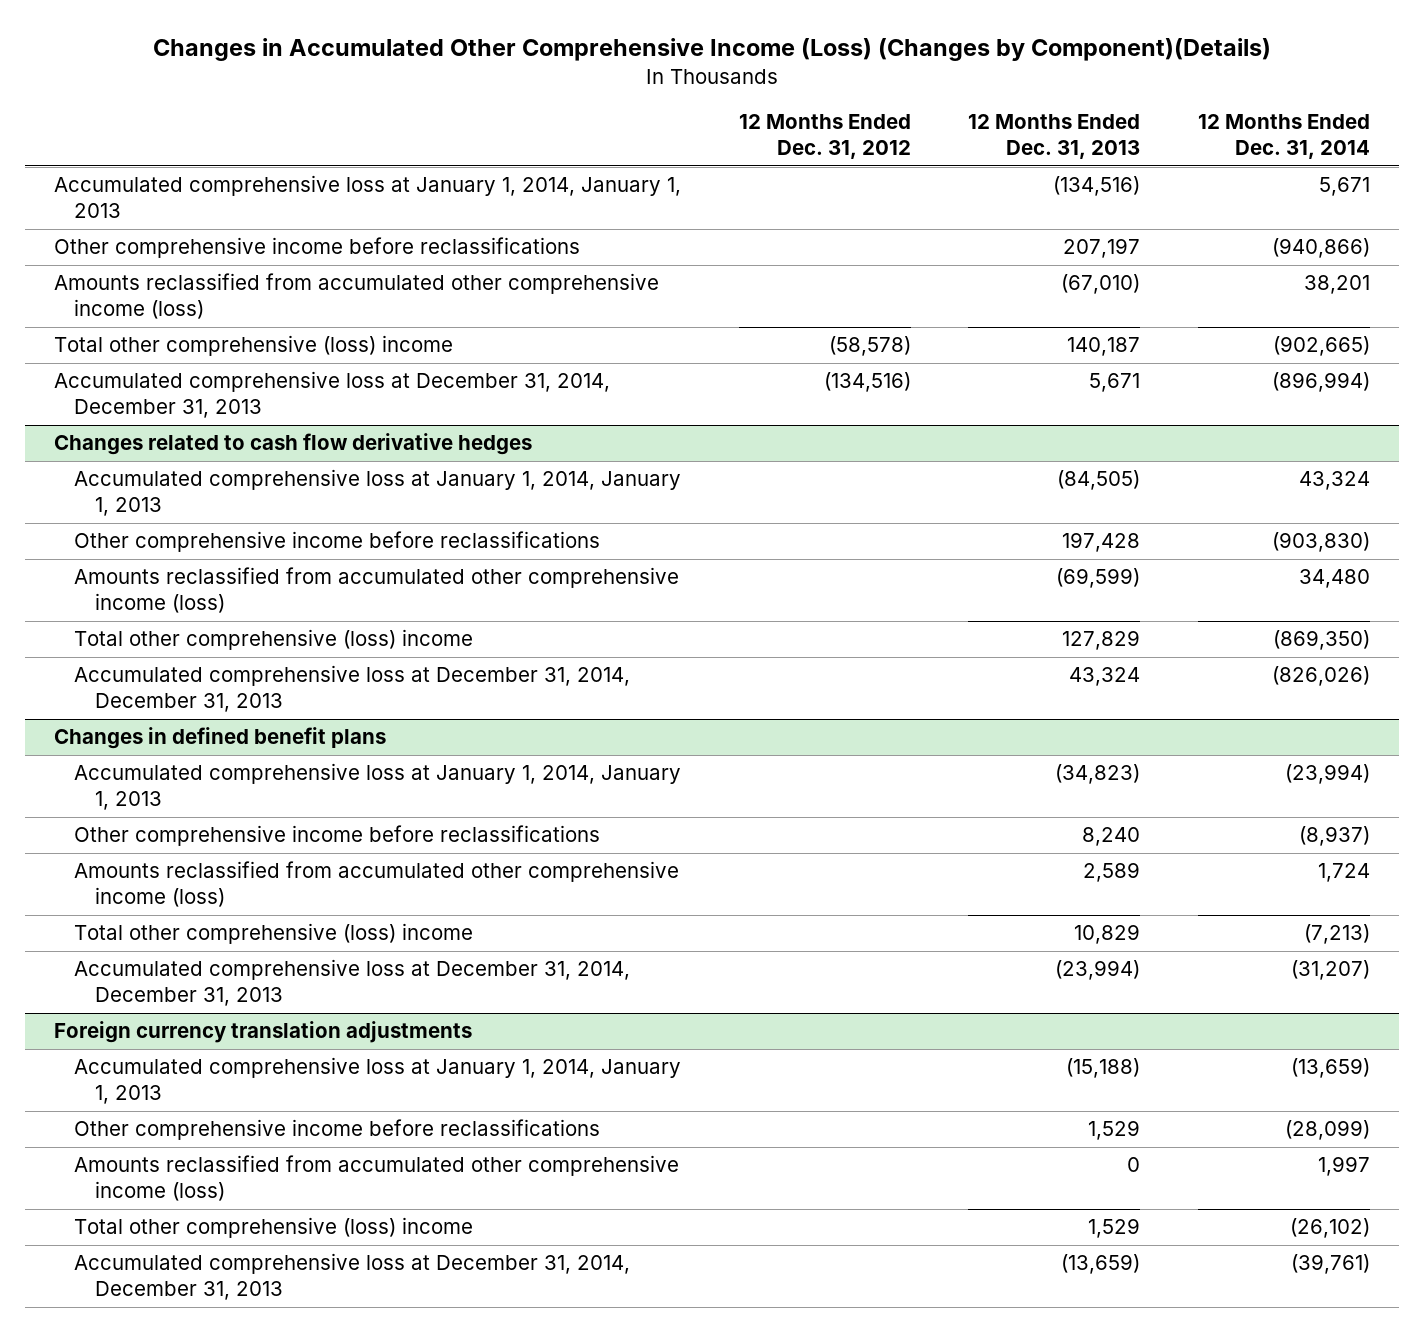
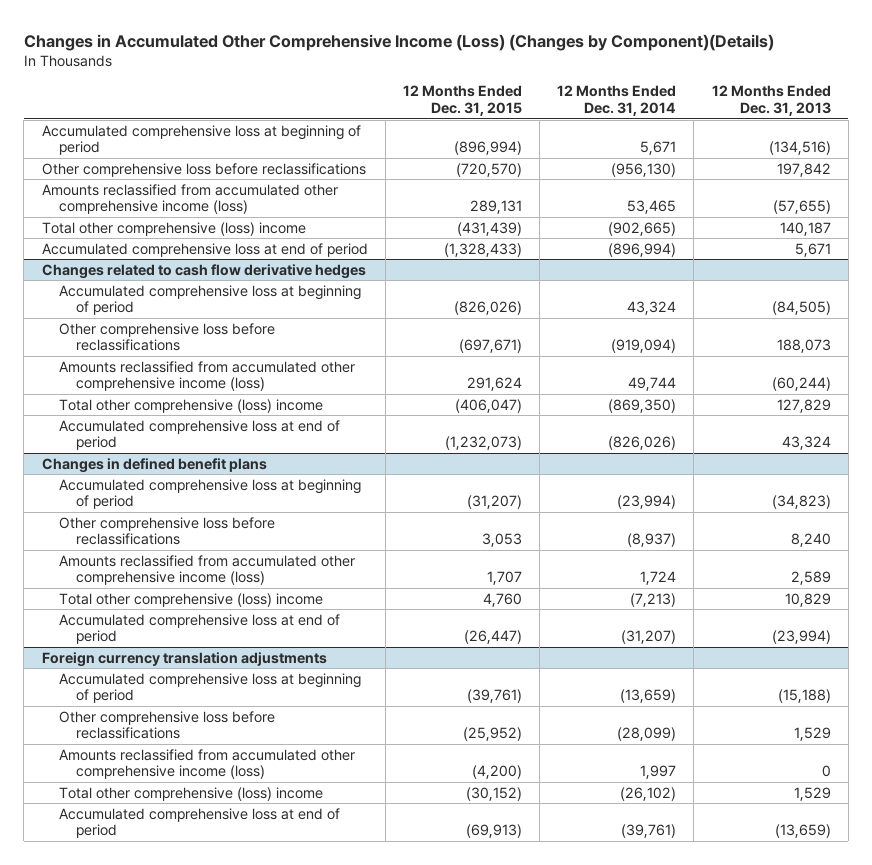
[738,114,911,160] 12 Months Ended Dec. 31, 2012 -> none
none -> [402,85,522,117] 12 Months Ended Dec. 31, 2015
[53,175,681,219] Accumulated comprehensive loss at January 1, 2014, January 1, 2013 -> [41,124,361,156] Accumulated comprehensive loss at beginning of period
[53,237,580,259] Other comprehensive income before reclassifications -> [41,162,366,177] Other comprehensive loss before reclassifications
[1063,238,1141,259] 207,197 -> [776,162,831,177] 197,842
[1272,238,1371,259] (940,866) -> [611,162,677,177] (956,130)
[1061,274,1141,295] (67,010) -> [772,200,831,215] (57,655)
[1304,275,1371,295] 38,201 -> [627,200,677,215] 53,465
[53,371,610,419] Accumulated comprehensive loss at December 31, 2014, December 31, 2013 -> [41,242,368,257] Accumulated comprehensive loss at end of period
[74,469,682,517] Accumulated comprehensive loss at January 1, 2014, January 1, 2013 -> [59,284,362,316] Accumulated comprehensive loss at beginning of period
[74,531,601,553] Other comprehensive income before reclassifications -> [59,322,276,352] Other comprehensive loss before reclassifications
[1062,532,1141,553] 197,428 -> [776,339,831,354] 188,073
[1272,532,1371,553] (903,830) -> [611,339,677,354] (919,094)
[1056,568,1141,589] (69,599) -> [771,377,831,392] (60,244)
[1299,569,1371,589] 34,480 -> [628,377,677,392] 49,744
[74,665,631,713] Accumulated comprehensive loss at December 31, 2014, December 31, 2013 -> [59,419,341,451] Accumulated comprehensive loss at end of period
[74,763,682,811] Accumulated comprehensive loss at January 1, 2014, January 1, 2013 -> [59,478,362,510] Accumulated comprehensive loss at beginning of period
[74,825,601,847] Other comprehensive income before reclassifications -> [59,516,276,546] Other comprehensive loss before reclassifications
[74,959,631,1007] Accumulated comprehensive loss at December 31, 2014, December 31, 2013 -> [59,613,341,645] Accumulated comprehensive loss at end of period
[74,1057,682,1105] Accumulated comprehensive loss at January 1, 2014, January 1, 2013 -> [59,672,362,704] Accumulated comprehensive loss at beginning of period
[74,1119,601,1141] Other comprehensive income before reclassifications -> [59,710,276,740] Other comprehensive loss before reclassifications
[74,1253,631,1301] Accumulated comprehensive loss at December 31, 2014, December 31, 2013 -> [59,807,341,839] Accumulated comprehensive loss at end of period

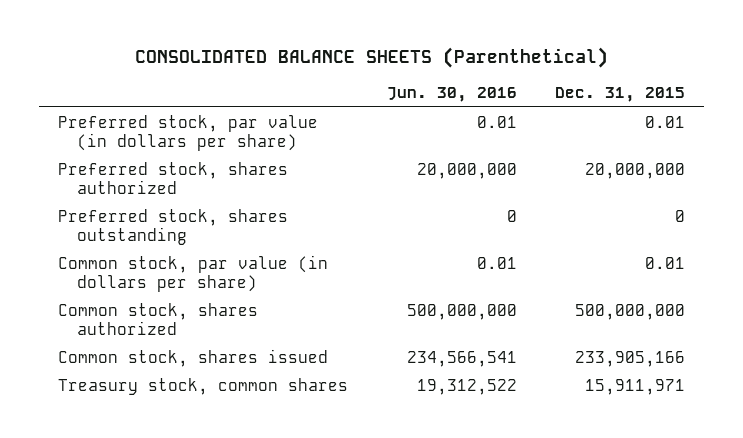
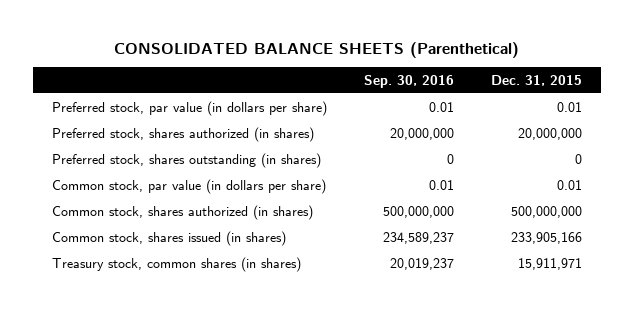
[386,86,517,102] Jun. 30, 2016 -> none
none -> [364,74,455,88] Sep. 30, 2016
[58,161,289,194] Preferred stock, shares authorized -> [51,126,314,142] Preferred stock, shares authorized (in shares)
[58,208,289,245] Preferred stock, shares outstanding -> [51,152,321,168] Preferred stock, shares outstanding (in shares)
[58,302,259,335] Common stock, shares authorized -> [51,204,313,220] Common stock, shares authorized (in shares)
[58,348,329,367] Common stock, shares issued -> [51,230,286,246] Common stock, shares issued (in shares)
[58,377,349,395] Treasury stock, common shares -> [51,256,301,272] Treasury stock, common shares (in shares)

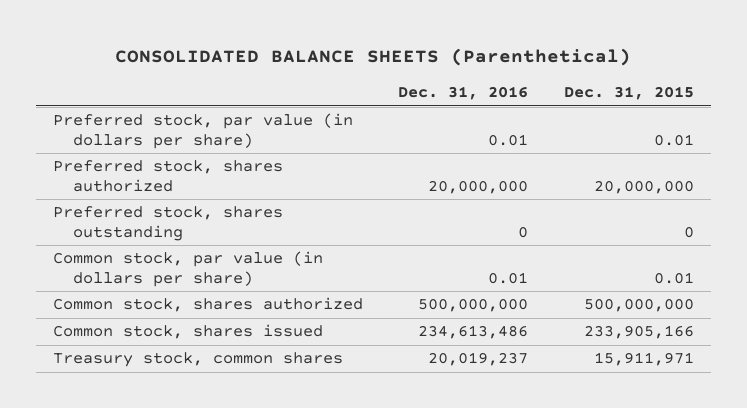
[364,74,455,88] Sep. 30, 2016 -> none
none -> [398,86,529,101] Dec. 31, 2016
[51,126,314,142] Preferred stock, shares authorized (in shares) -> [53,160,284,192] Preferred stock, shares authorized
[51,152,321,168] Preferred stock, shares outstanding (in shares) -> [53,206,284,241] Preferred stock, shares outstanding
[51,204,313,220] Common stock, shares authorized (in shares) -> [53,297,364,313] Common stock, shares authorized
[51,230,286,246] Common stock, shares issued (in shares) -> [53,324,324,340] Common stock, shares issued
[51,256,301,272] Treasury stock, common shares (in shares) -> [53,352,344,368] Treasury stock, common shares

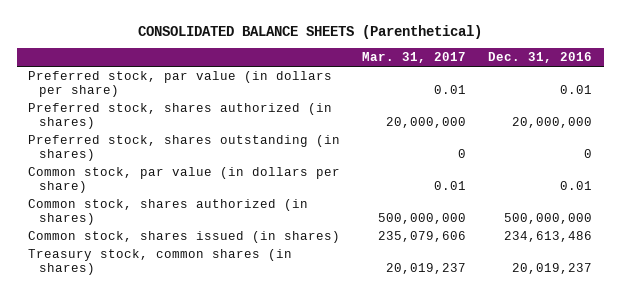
[563,86,694,101] Dec. 31, 2015 -> none
none -> [362,52,467,64] Mar. 31, 2017
[53,160,284,192] Preferred stock, shares authorized -> [28,102,333,130] Preferred stock, shares authorized (in shares)
[53,206,284,241] Preferred stock, shares outstanding -> [28,134,341,162] Preferred stock, shares outstanding (in shares)
[53,297,364,313] Common stock, shares authorized -> [28,198,309,226] Common stock, shares authorized (in shares)
[53,324,324,340] Common stock, shares issued -> [28,230,341,243] Common stock, shares issued (in shares)
[53,352,344,368] Treasury stock, common shares -> [28,248,293,276] Treasury stock, common shares (in shares)

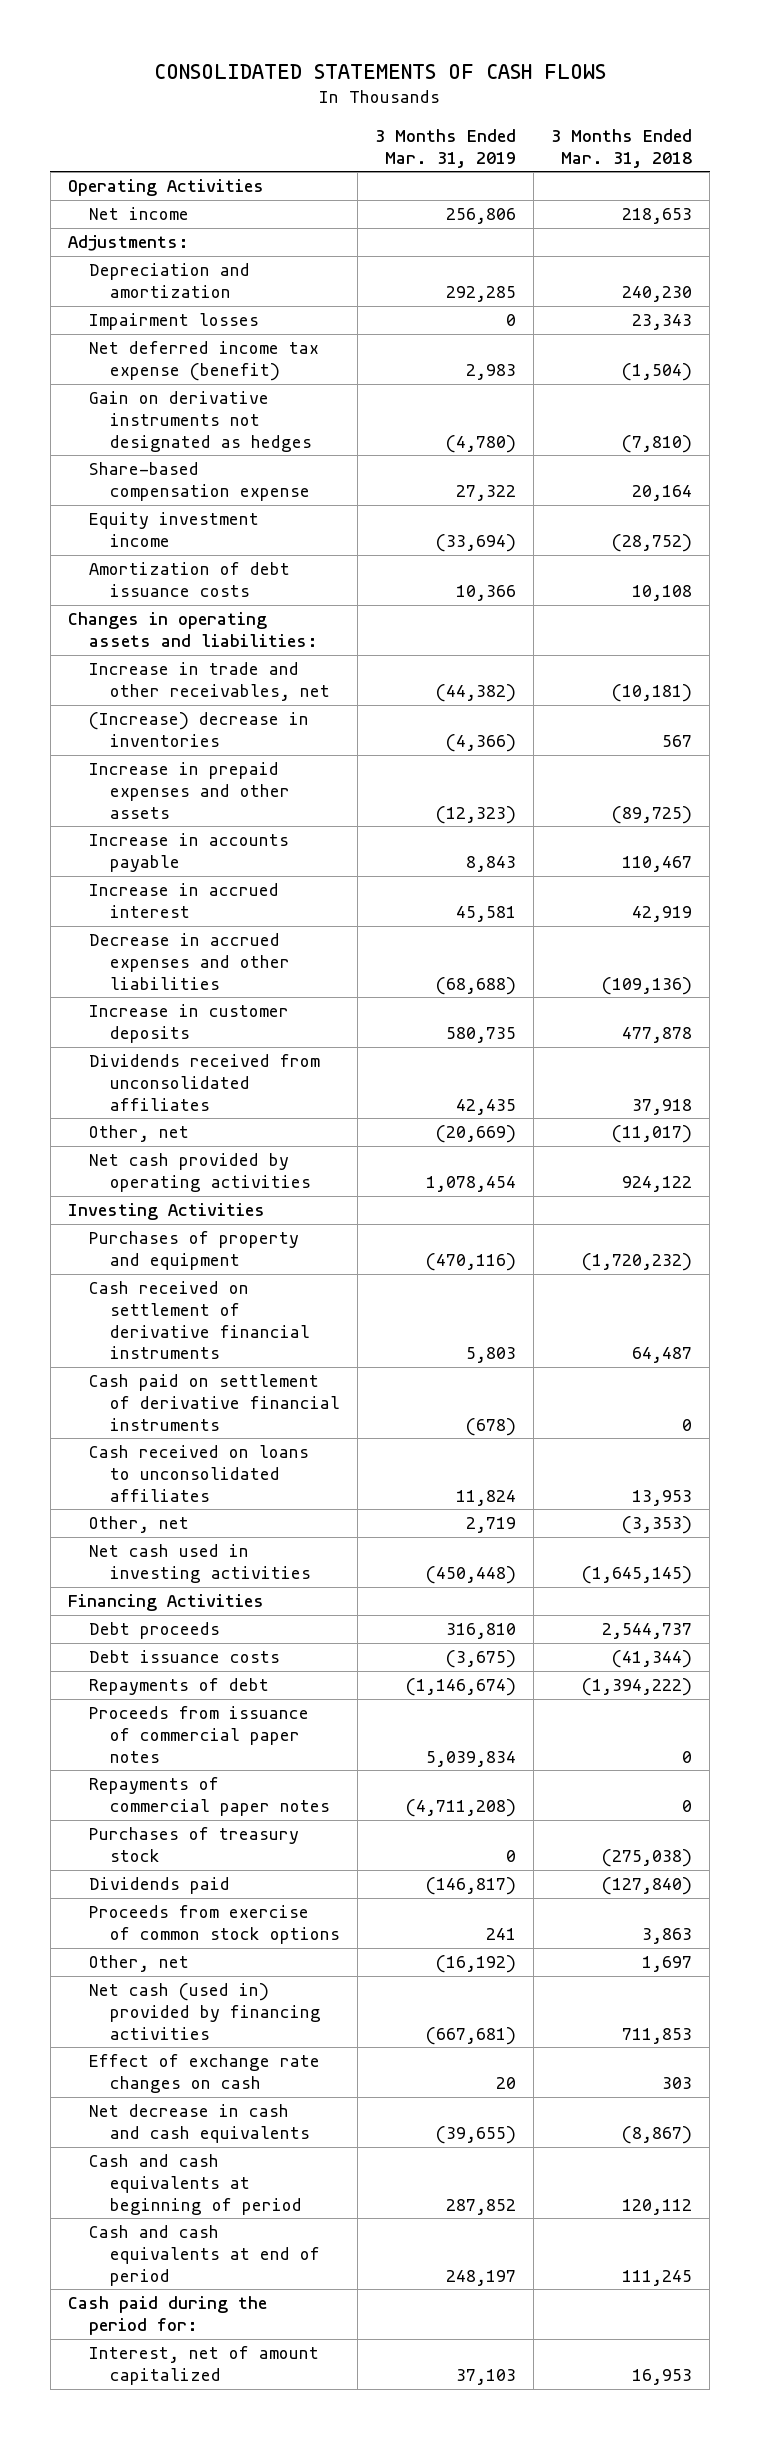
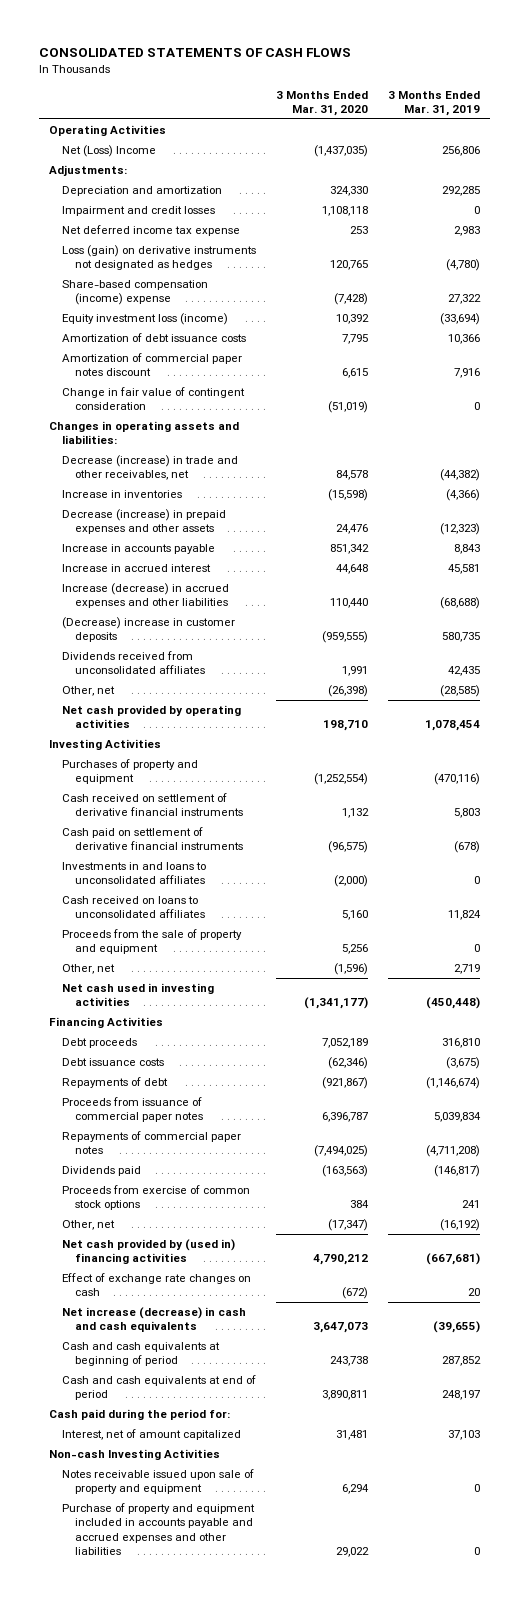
[551,128,693,168] 3 Months Ended Mar. 31, 2018 -> none
none -> [275,90,368,117] 3 Months Ended Mar. 31, 2020
[89,207,190,221] Net income -> [61,145,156,158] Net (Loss) Income
[89,313,260,331] Impairment losses -> [61,206,215,217] Impairment and credit losses
[89,341,320,381] Net deferred income tax expense (benefit) -> [61,225,240,237] Net deferred income tax expense
[89,391,313,452] Gain on derivative instruments not designated as hedges -> [61,245,256,271] Loss (gain) on derivative instruments not designated as hedges
[89,462,311,501] Share-based compensation expense -> [61,280,208,306] Share-based compensation (income) expense
[89,512,260,547] Equity investment income -> [61,313,228,326] Equity investment loss (income)
none -> [61,353,242,377] Amortization of commercial paper notes discount
none -> [61,387,245,411] Change in fair value of contingent consideration
[89,662,331,701] Increase in trade and other receivables, net -> [61,455,238,481] Decrease (increase) in trade and other receivables, net
[89,712,310,747] (Increase) decrease in inventories -> [61,490,182,499] Increase in inventories
[89,762,291,819] Increase in prepaid expenses and other assets -> [61,509,226,535] Decrease (increase) in prepaid expenses and other assets
[89,933,291,990] Decrease in accrued expenses and other liabilities -> [61,583,229,609] Increase (decrease) in accrued expenses and other liabilities
[89,1004,290,1043] Increase in customer deposits -> [61,617,235,643] (Decrease) increase in customer deposits
[436,1125,517,1144] (20,669) -> [439,685,480,698] (28,585)
none -> [61,862,206,885] Investments in and loans to unconsolidated affiliates
none -> [61,929,242,955] Proceeds from the sale of property and equipment
[89,1827,300,1862] Purchases of treasury stock -> none
[89,1983,322,2040] Net cash (used in) provided by financing activities -> [61,1239,235,1265] Net cash provided by (used in) financing activities
[89,2104,311,2143] Net decrease in cash and cash equivalents -> [61,1307,246,1333] Net increase (decrease) in cash and cash equivalents
none -> [49,1449,221,1461] Non-cash Investing Activities
none -> [61,1469,254,1495] Notes receivable issued upon sale of property and equipment
none -> [61,1503,255,1555] Purchase of property and equipment included in accounts payable and accrued expenses and other liabilities

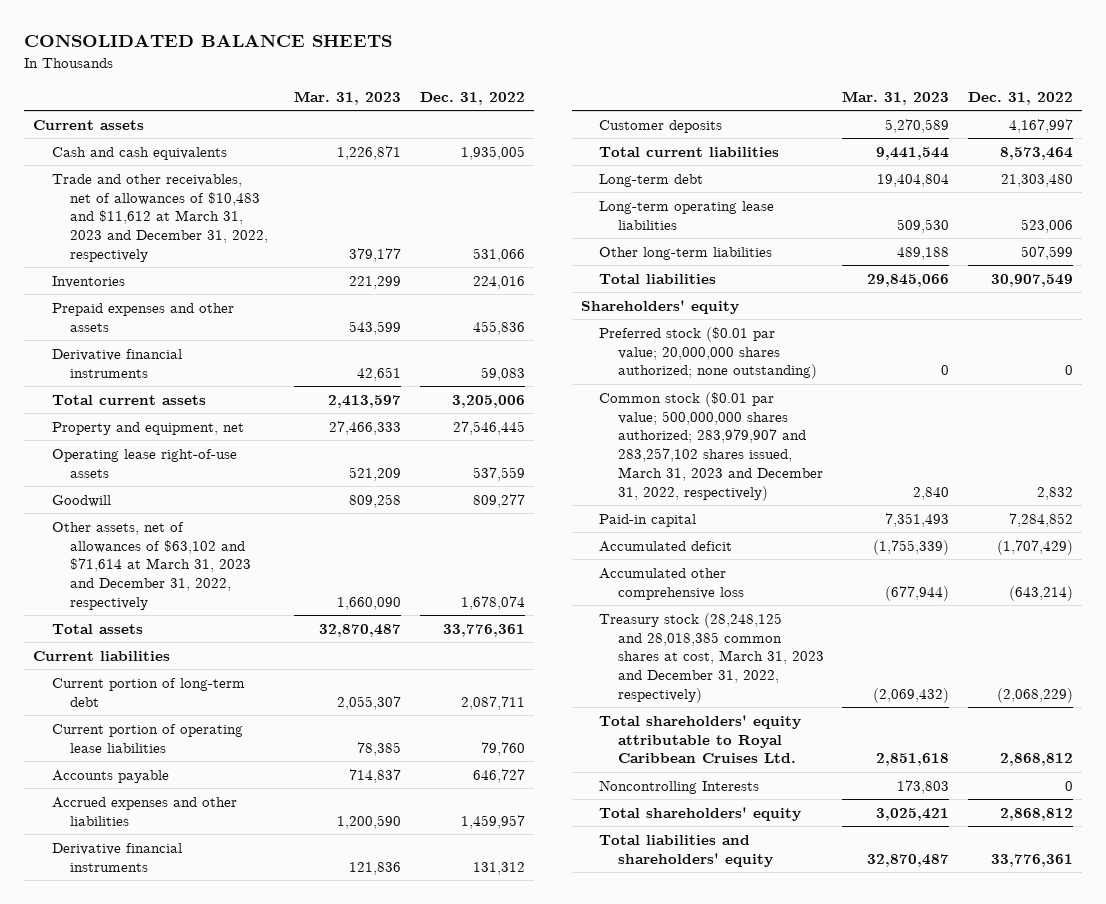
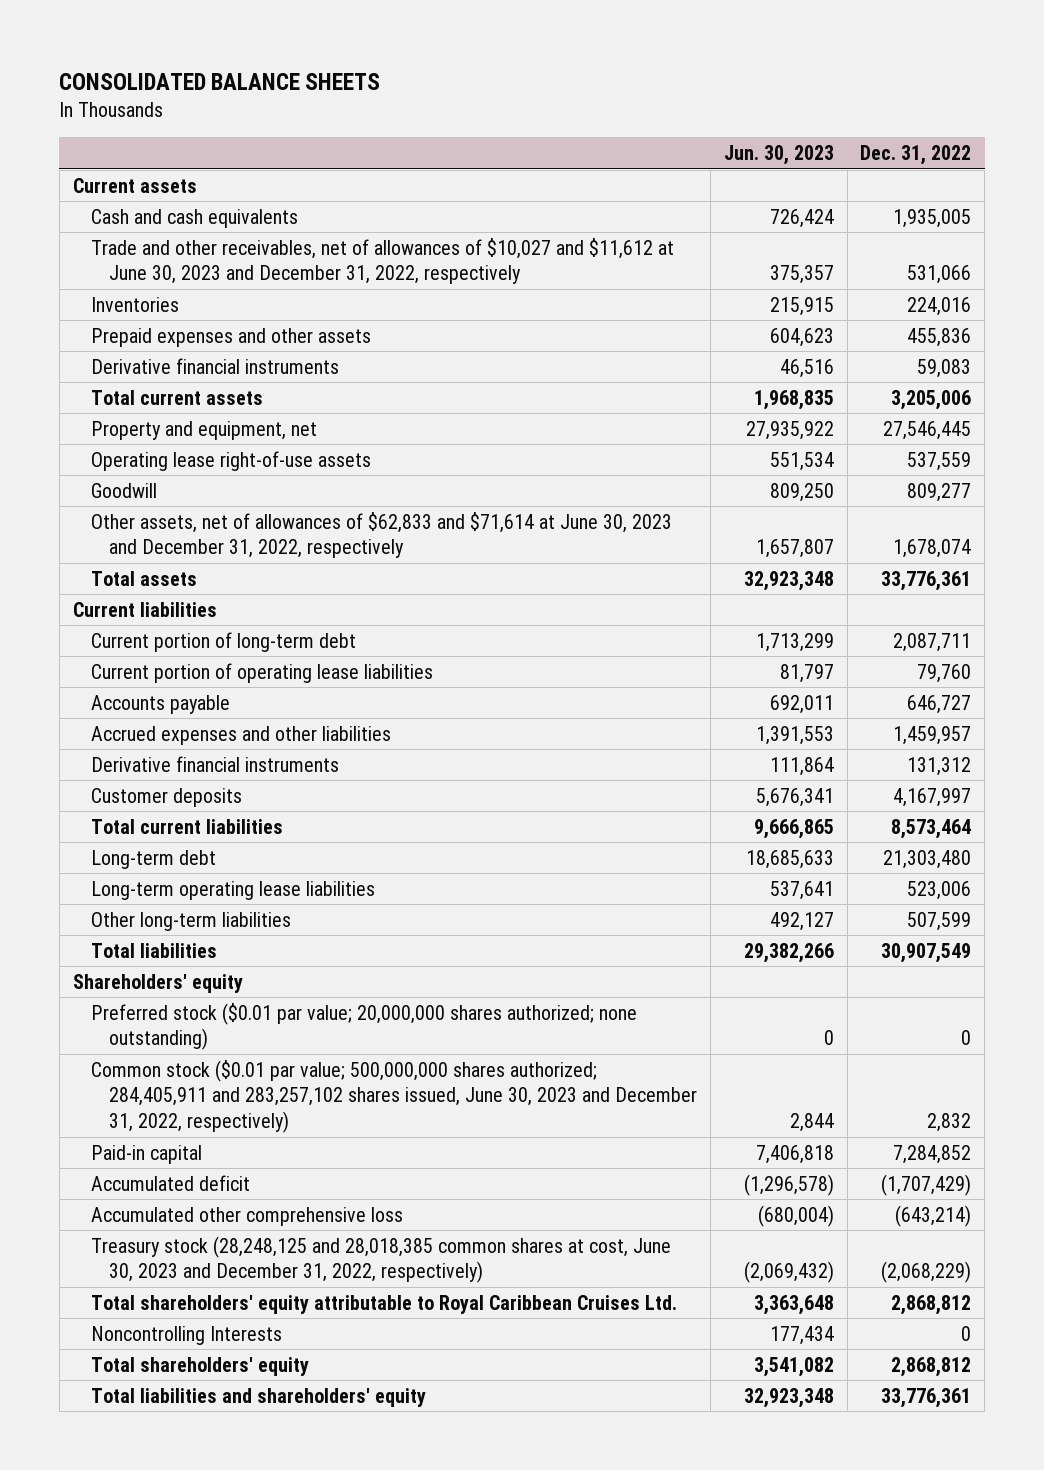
[294,90,402,105] Mar. 31, 2023 -> none
none -> [723,145,834,166] Jun. 30, 2023
[51,173,268,262] Trade and other receivables, net of allowances of $10,483 and $11,612 at March 31, 2023 and December 31, 2022, respectively -> [90,237,674,285] Trade and other receivables, net of allowances of $10,027 and $11,612 at June 30, 2023 and December 31, 2022, respectively
[51,521,251,610] Other assets, net of allowances of $63,102 and $71,614 at March 31, 2023 and December 31, 2022, respectively -> [90,511,672,559] Other assets, net of allowances of $62,833 and $71,614 at June 30, 2023 and December 31, 2022, respectively
[599,391,823,501] Common stock ($0.01 par value; 500,000,000 shares authorized; 283,979,907 and 283,257,102 shares issued, March 31, 2023 and December 31, 2022, respectively) -> [90,1059,698,1134] Common stock ($0.01 par value; 500,000,000 shares authorized; 284,405,911 and 283,257,102 shares issued, June 30, 2023 and December 31, 2022, respectively)
[599,612,824,703] Treasury stock (28,248,125 and 28,018,385 common shares at cost, March 31, 2023 and December 31, 2022, respectively) -> [90,1235,671,1284] Treasury stock (28,248,125 and 28,018,385 common shares at cost, June 30, 2023 and December 31, 2022, respectively)

